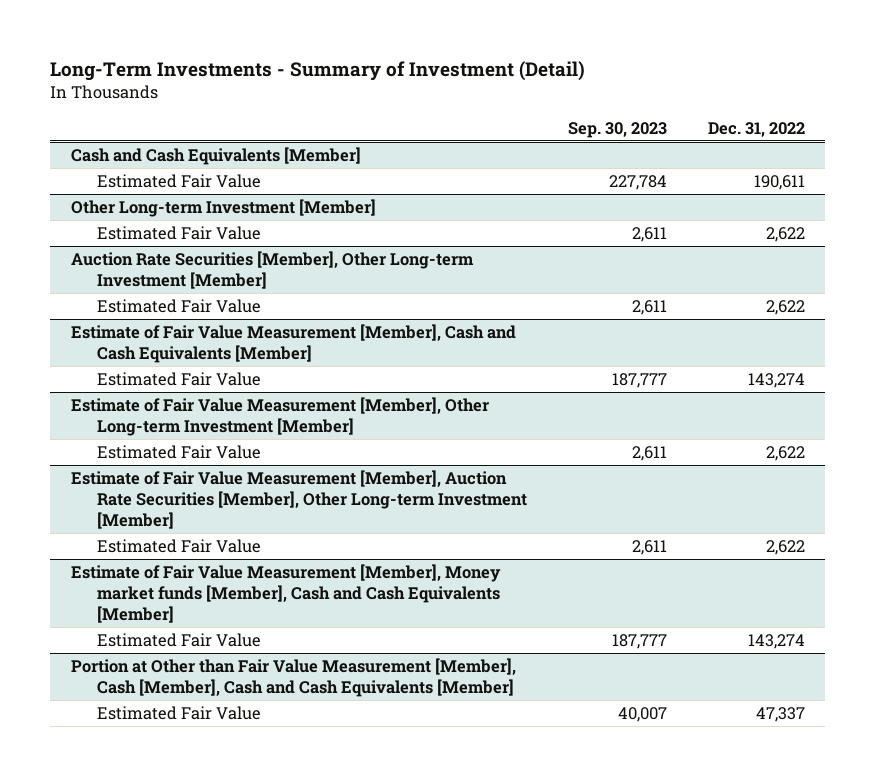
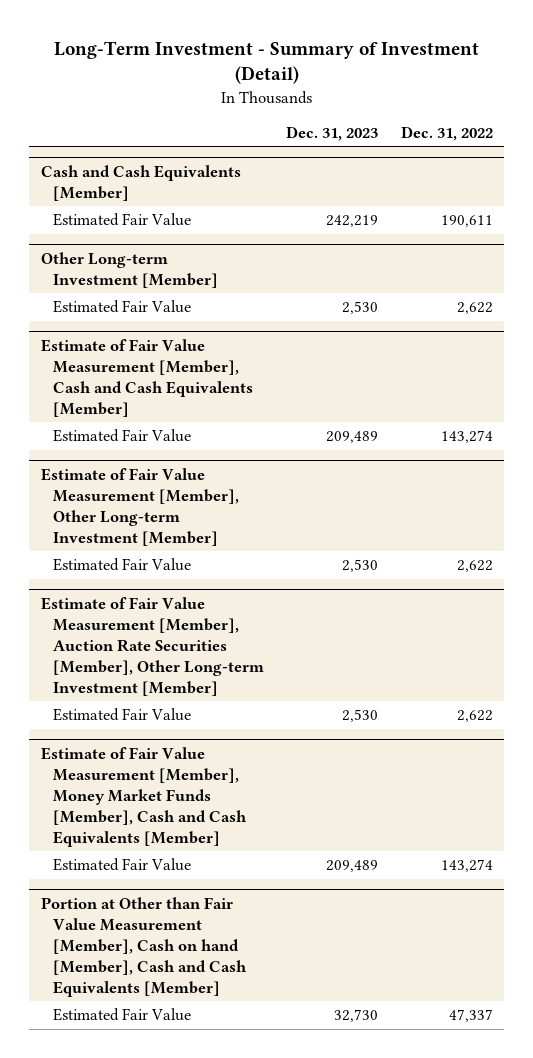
[50,60,586,81] Long-Term Investments - Summary of Investment (Detail) -> [53,40,479,85] Long-Term Investment - Summary of Investment (Detail)
[567,121,667,138] Sep. 30, 2023 -> none
none -> [286,126,379,142] Dec. 31, 2023
[70,250,474,289] Auction Rate Securities [Member], Other Long-term Investment [Member] -> none
[96,298,261,313] Estimated Fair Value -> none
[70,563,501,623] Estimate of Fair Value Measurement [Member], Money market funds [Member], Cash and Cash Equivalents [Member] -> [40,746,248,848] Estimate of Fair Value Measurement [Member], Money Market Funds [Member], Cash and Cash Equivalents [Member]
[70,657,516,697] Portion at Other than Fair Value Measurement [Member], Cash [Member], Cash and Cash Equivalents [Member] -> [40,896,248,998] Portion at Other than Fair Value Measurement [Member], Cash on hand [Member], Cash and Cash Equivalents [Member]

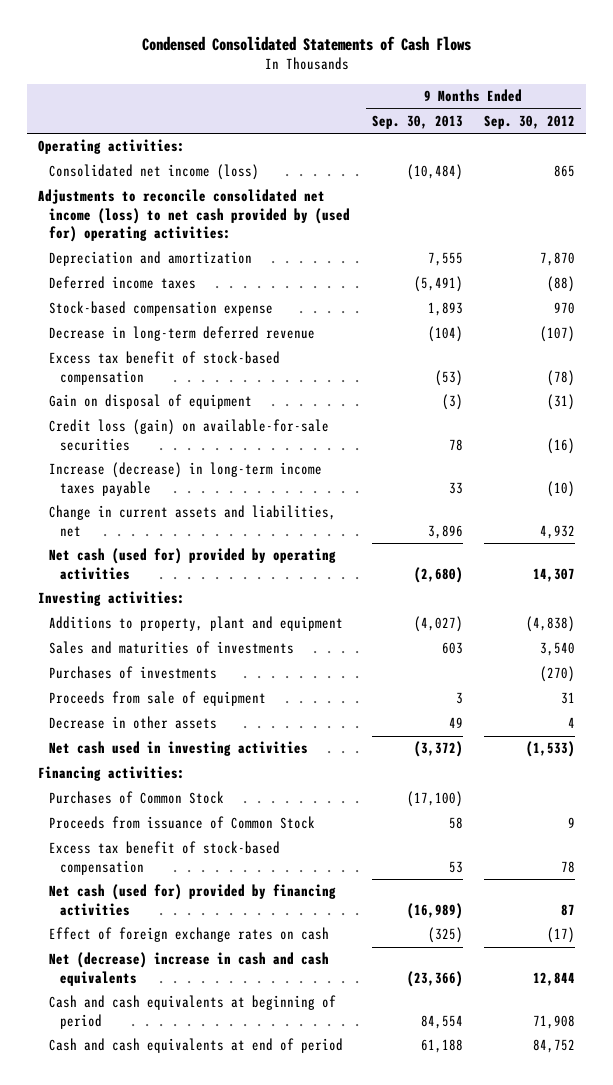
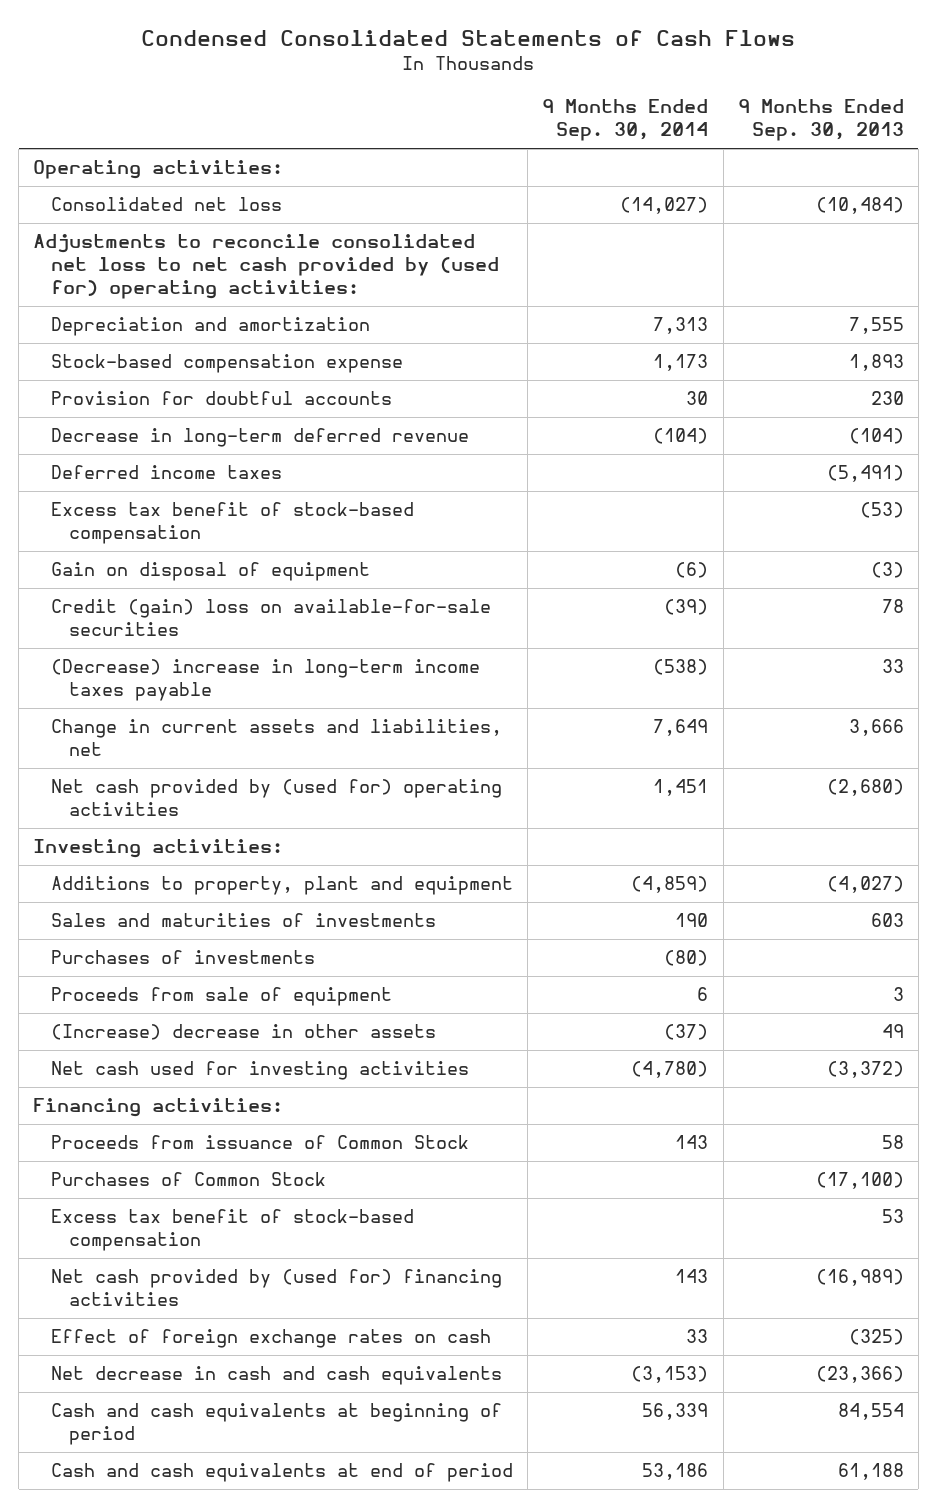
[484,114,576,129] Sep. 30, 2012 -> none
none -> [542,99,709,142] 9 Months Ended Sep. 30, 2014
[48,164,259,181] Consolidated net income (loss) -> [51,197,283,212] Consolidated net loss
[37,189,350,243] Adjustments to reconcile consolidated net income (loss) to net cash provided by (used for) operating activities: -> [33,234,500,300] Adjustments to reconcile consolidated net loss to net cash provided by (used for) operating activities:
none -> [51,391,393,406] Provision for doubtful accounts
[48,276,196,290] Deferred income taxes -> [51,465,283,480] Deferred income taxes
[48,419,329,451] Credit loss (gain) on available-for-sale securities -> [51,599,492,637] Credit (gain) loss on available-for-sale securities
[48,462,322,496] Increase (decrease) in long-term income taxes payable -> [51,659,481,702] (Decrease) increase in long-term income taxes payable
[427,524,463,539] 3,896 -> [848,719,904,737] 3,666
[48,548,336,580] Net cash (used for) provided by operating activities -> [51,779,503,817] Net cash provided by (used for) operating activities
[48,716,217,730] Decrease in other assets -> [51,1024,437,1041] (Increase) decrease in other assets
[48,741,308,757] Net cash used in investing activities -> [51,1061,470,1081] Net cash used for investing activities
[48,791,224,805] Purchases of Common Stock -> [51,1172,327,1187] Purchases of Common Stock
[48,884,336,916] Net cash (used for) provided by financing activities -> [51,1269,503,1307] Net cash provided by (used for) financing activities
[48,952,329,986] Net (decrease) increase in cash and cash equivalents -> [51,1366,503,1386] Net decrease in cash and cash equivalents

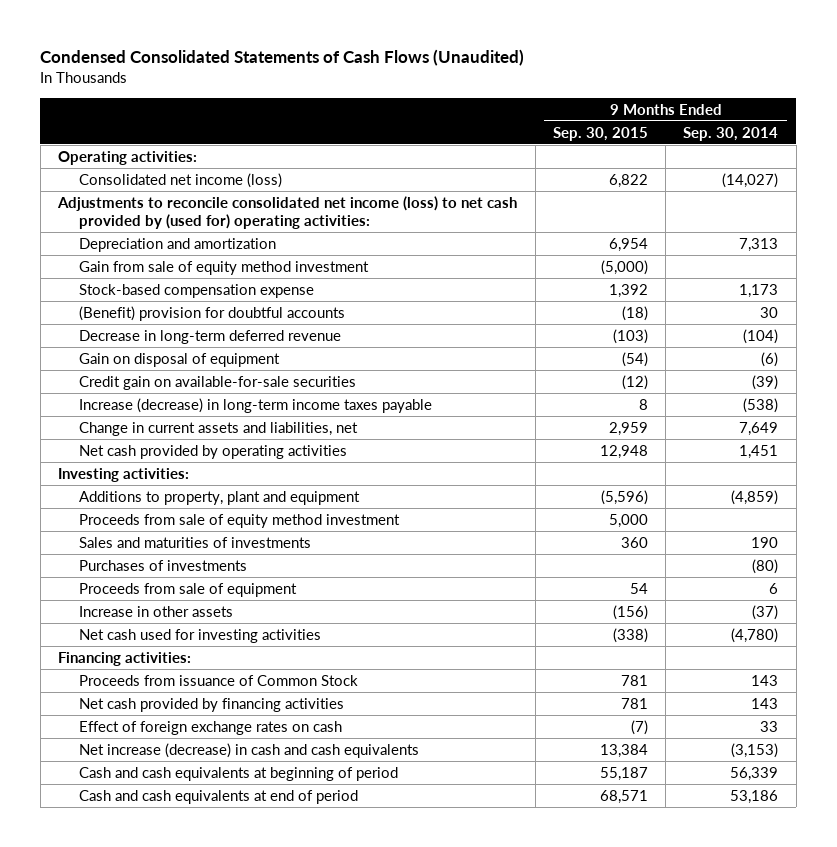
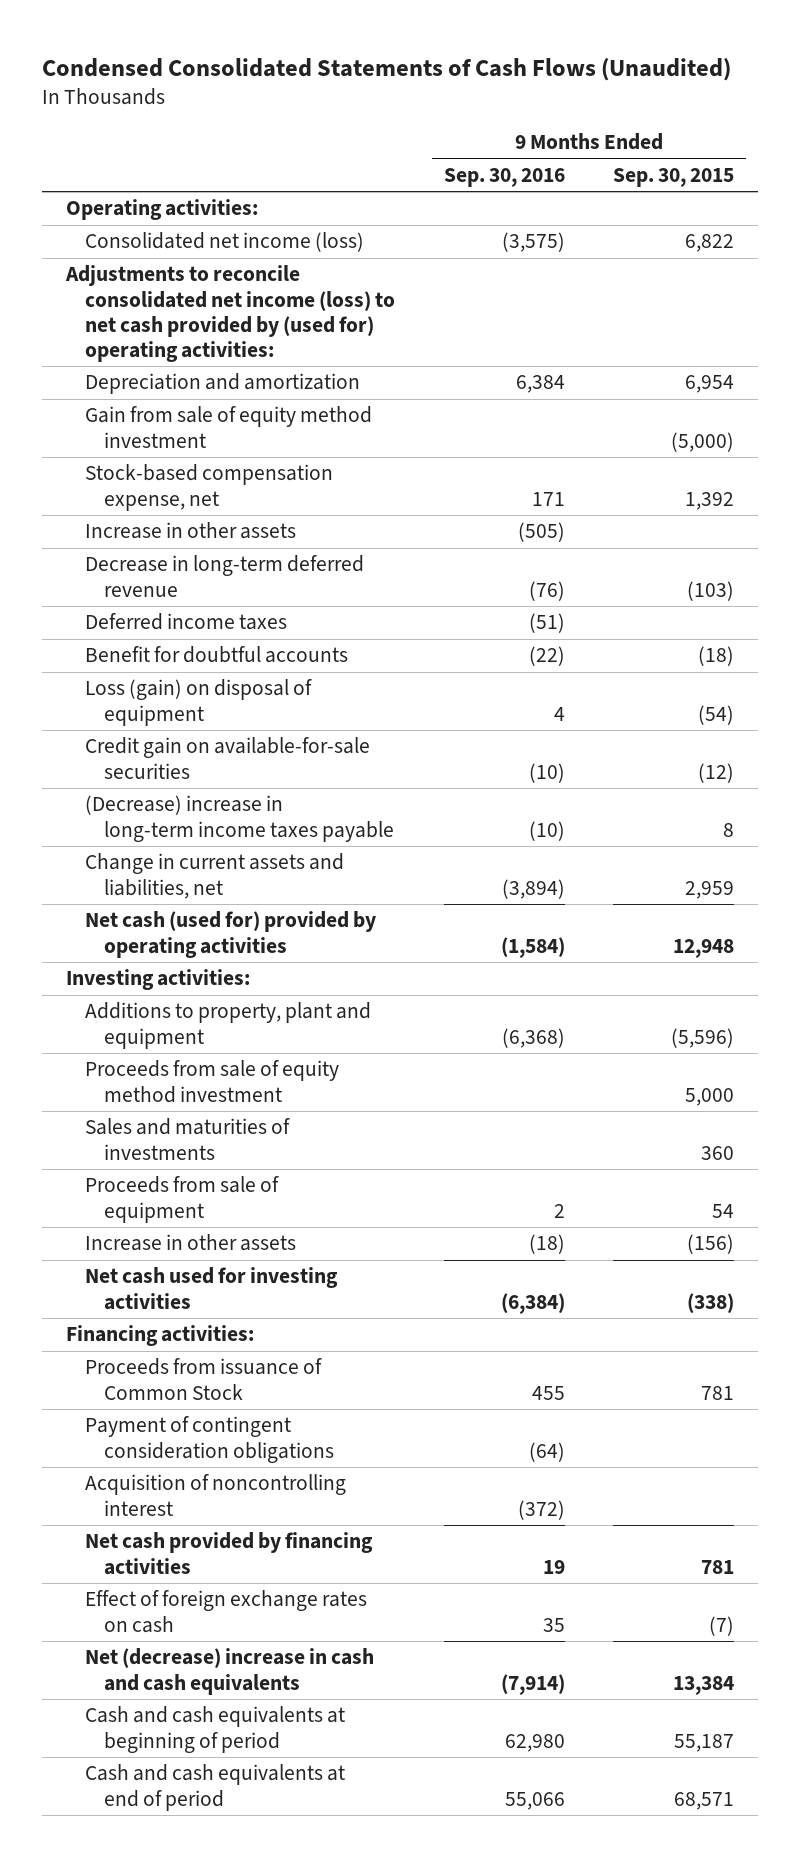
[683,126,779,141] Sep. 30, 2014 -> none
none -> [443,167,565,187] Sep. 30, 2016
[79,305,346,321] (Benefit) provision for doubtful accounts -> none
[79,283,315,298] Stock-based compensation expense -> [85,464,334,511] Stock-based compensation expense, net
none -> [85,522,297,540] Increase in other assets
none -> [85,613,288,631] Deferred income taxes
none -> [85,646,349,664] Benefit for doubtful accounts
[79,352,281,367] Gain on disposal of equipment -> [85,679,313,726] Loss (gain) on disposal of equipment
[79,397,433,413] Increase (decrease) in long-term income taxes payable -> [85,795,395,842] (Decrease) increase in long-term income taxes payable
[79,444,348,459] Net cash provided by operating activities -> [85,911,377,958] Net cash (used for) provided by operating activities
[79,559,248,571] Purchases of investments -> none
none -> [85,1416,335,1463] Payment of contingent consideration obligations
none -> [85,1474,347,1516] Acquisition of noncontrolling interest
[79,742,420,758] Net increase (decrease) in cash and cash equivalents -> [85,1648,375,1695] Net (decrease) increase in cash and cash equivalents

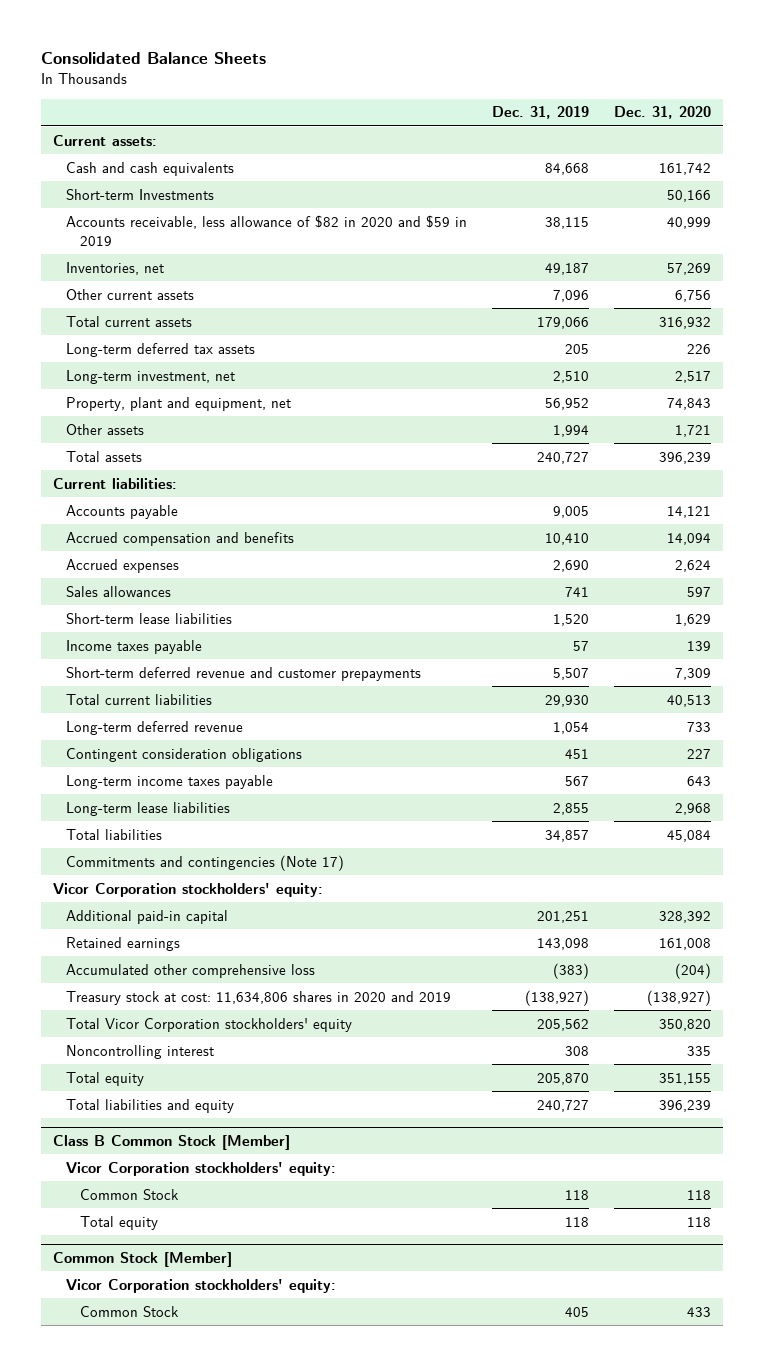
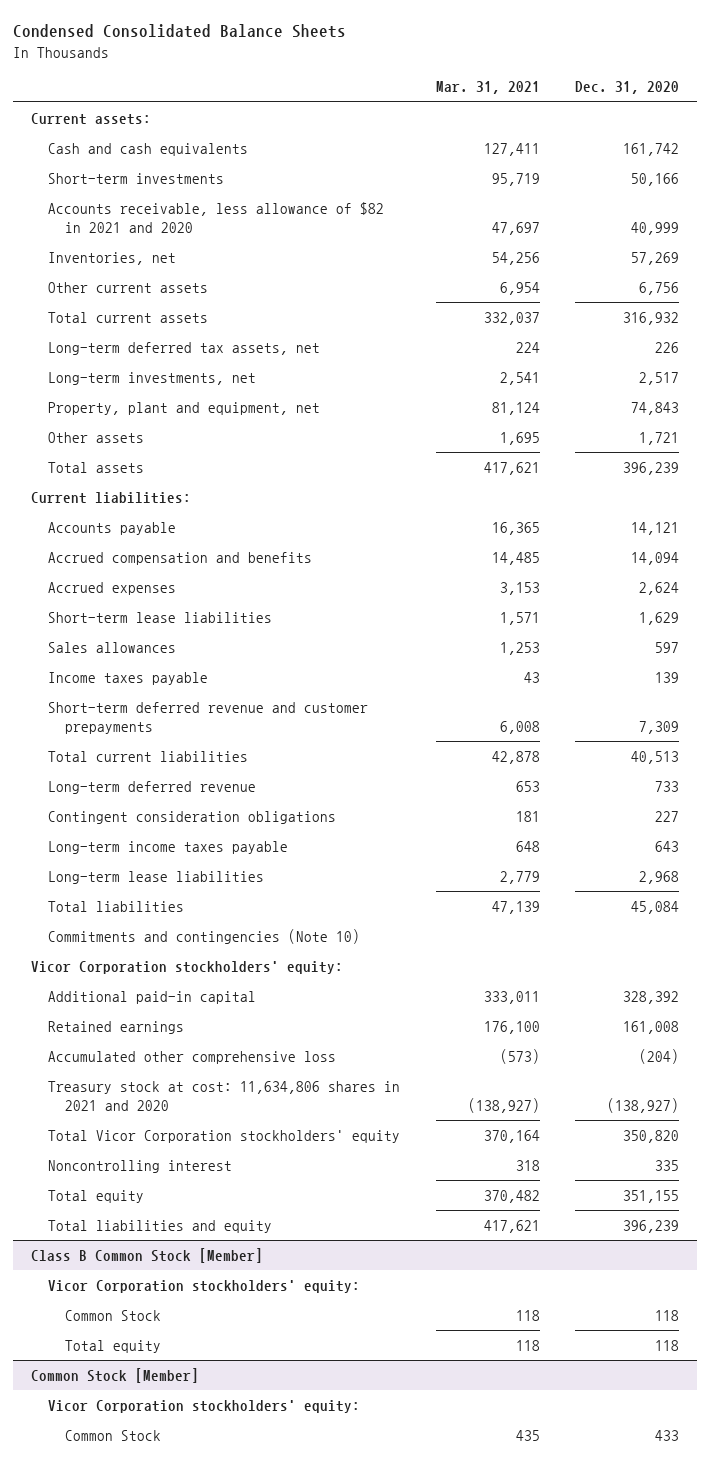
[40,51,266,64] Consolidated Balance Sheets -> [13,24,347,39] Condensed Consolidated Balance Sheets
[491,106,589,120] Dec. 31, 2019 -> none
none -> [435,81,540,95] Mar. 31, 2021
[66,188,215,200] Short-term Investments -> [48,172,225,184] Short-term investments
[66,214,468,246] Accounts receivable, less allowance of $82 in 2020 and $59 in 2019 -> [48,201,385,233] Accounts receivable, less allowance of $82 in 2021 and 2020
[66,342,256,357] Long-term deferred tax assets -> [48,341,321,355] Long-term deferred tax assets, net
[66,369,236,384] Long-term investment, net -> [48,371,257,385] Long-term investments, net
[66,585,172,597] Sales allowances -> [48,641,177,653] Sales allowances
[66,854,345,871] Commitments and contingencies (Note 17) -> [48,928,361,944] Commitments and contingencies (Note 10)
[66,990,452,1005] Treasury stock at cost: 11,634,806 shares in 2020 and 2019 -> [48,1080,401,1111] Treasury stock at cost: 11,634,806 shares in 2021 and 2020

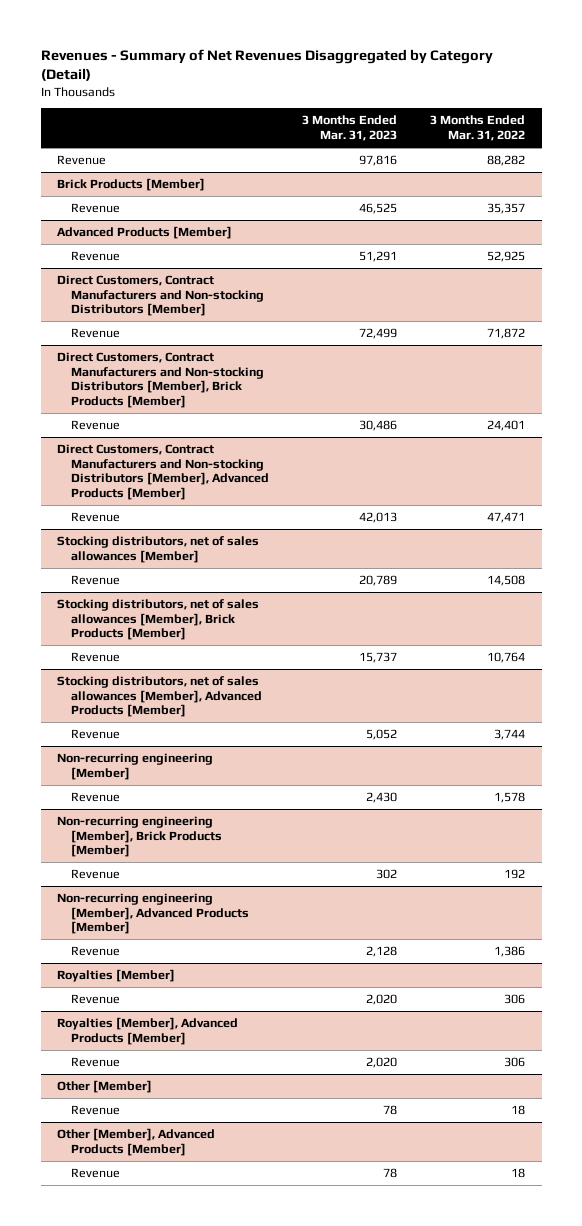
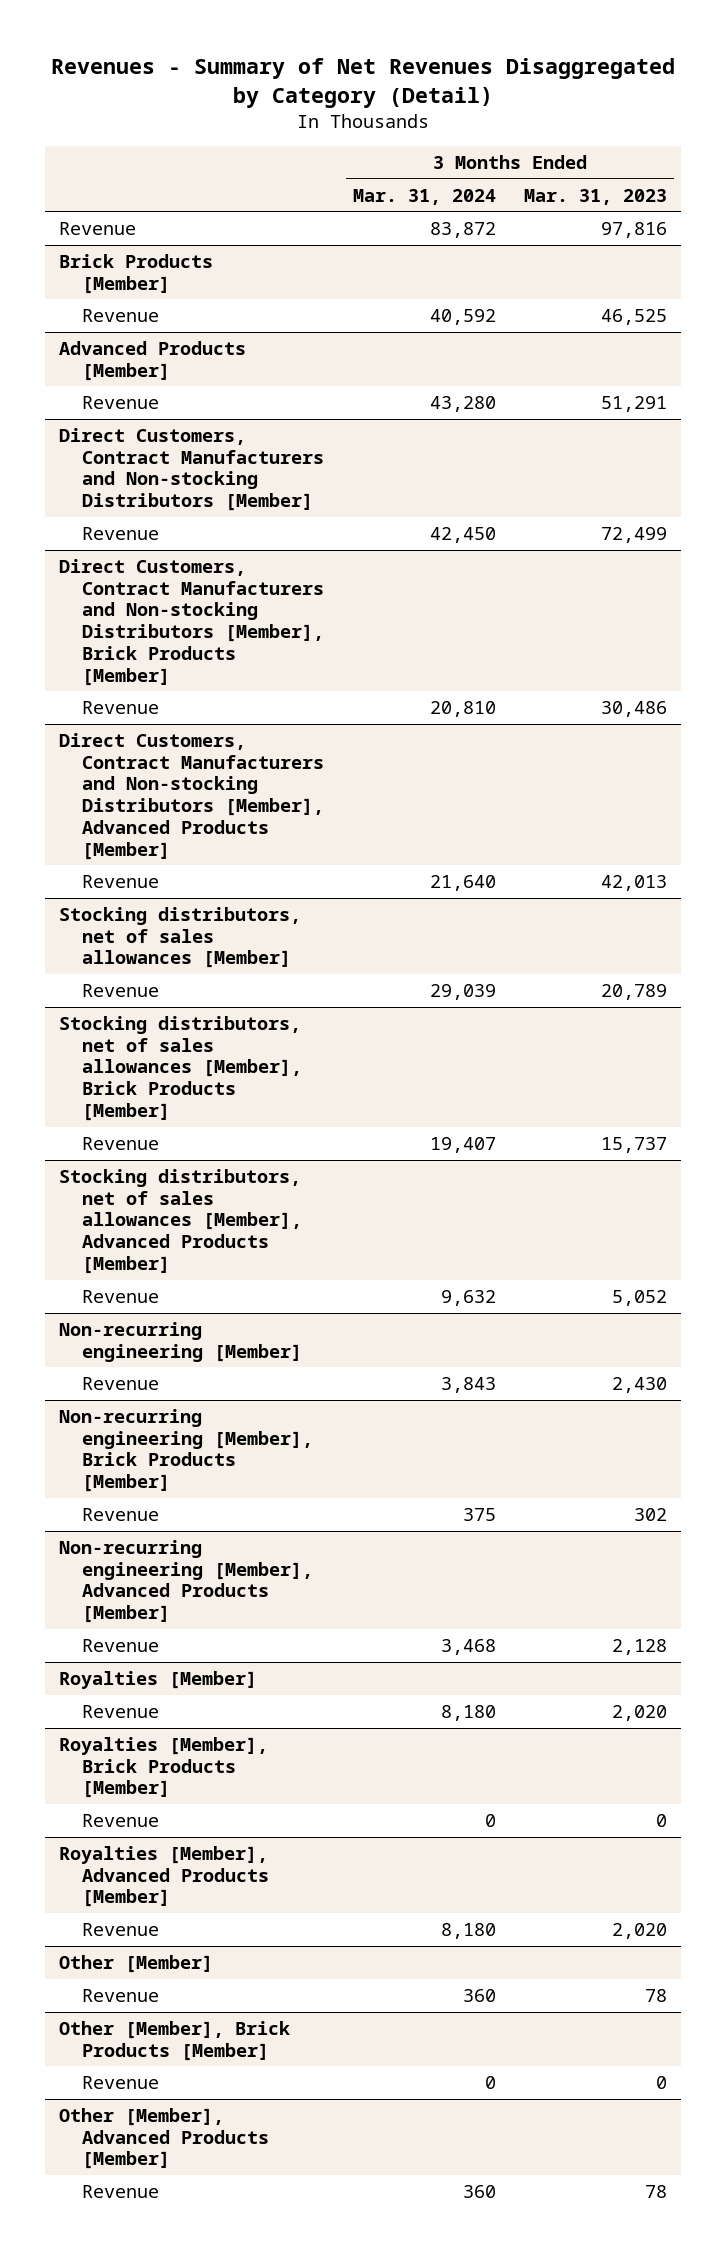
[430,115,526,142] 3 Months Ended Mar. 31, 2022 -> none
none -> [352,188,496,205] Mar. 31, 2024
none -> [59,1736,269,1799] Royalties [Member], Brick Products [Member]
none -> [82,1813,160,1827] Revenue
none -> [59,2020,291,2061] Other [Member], Brick Products [Member]
none -> [82,2075,160,2089] Revenue

